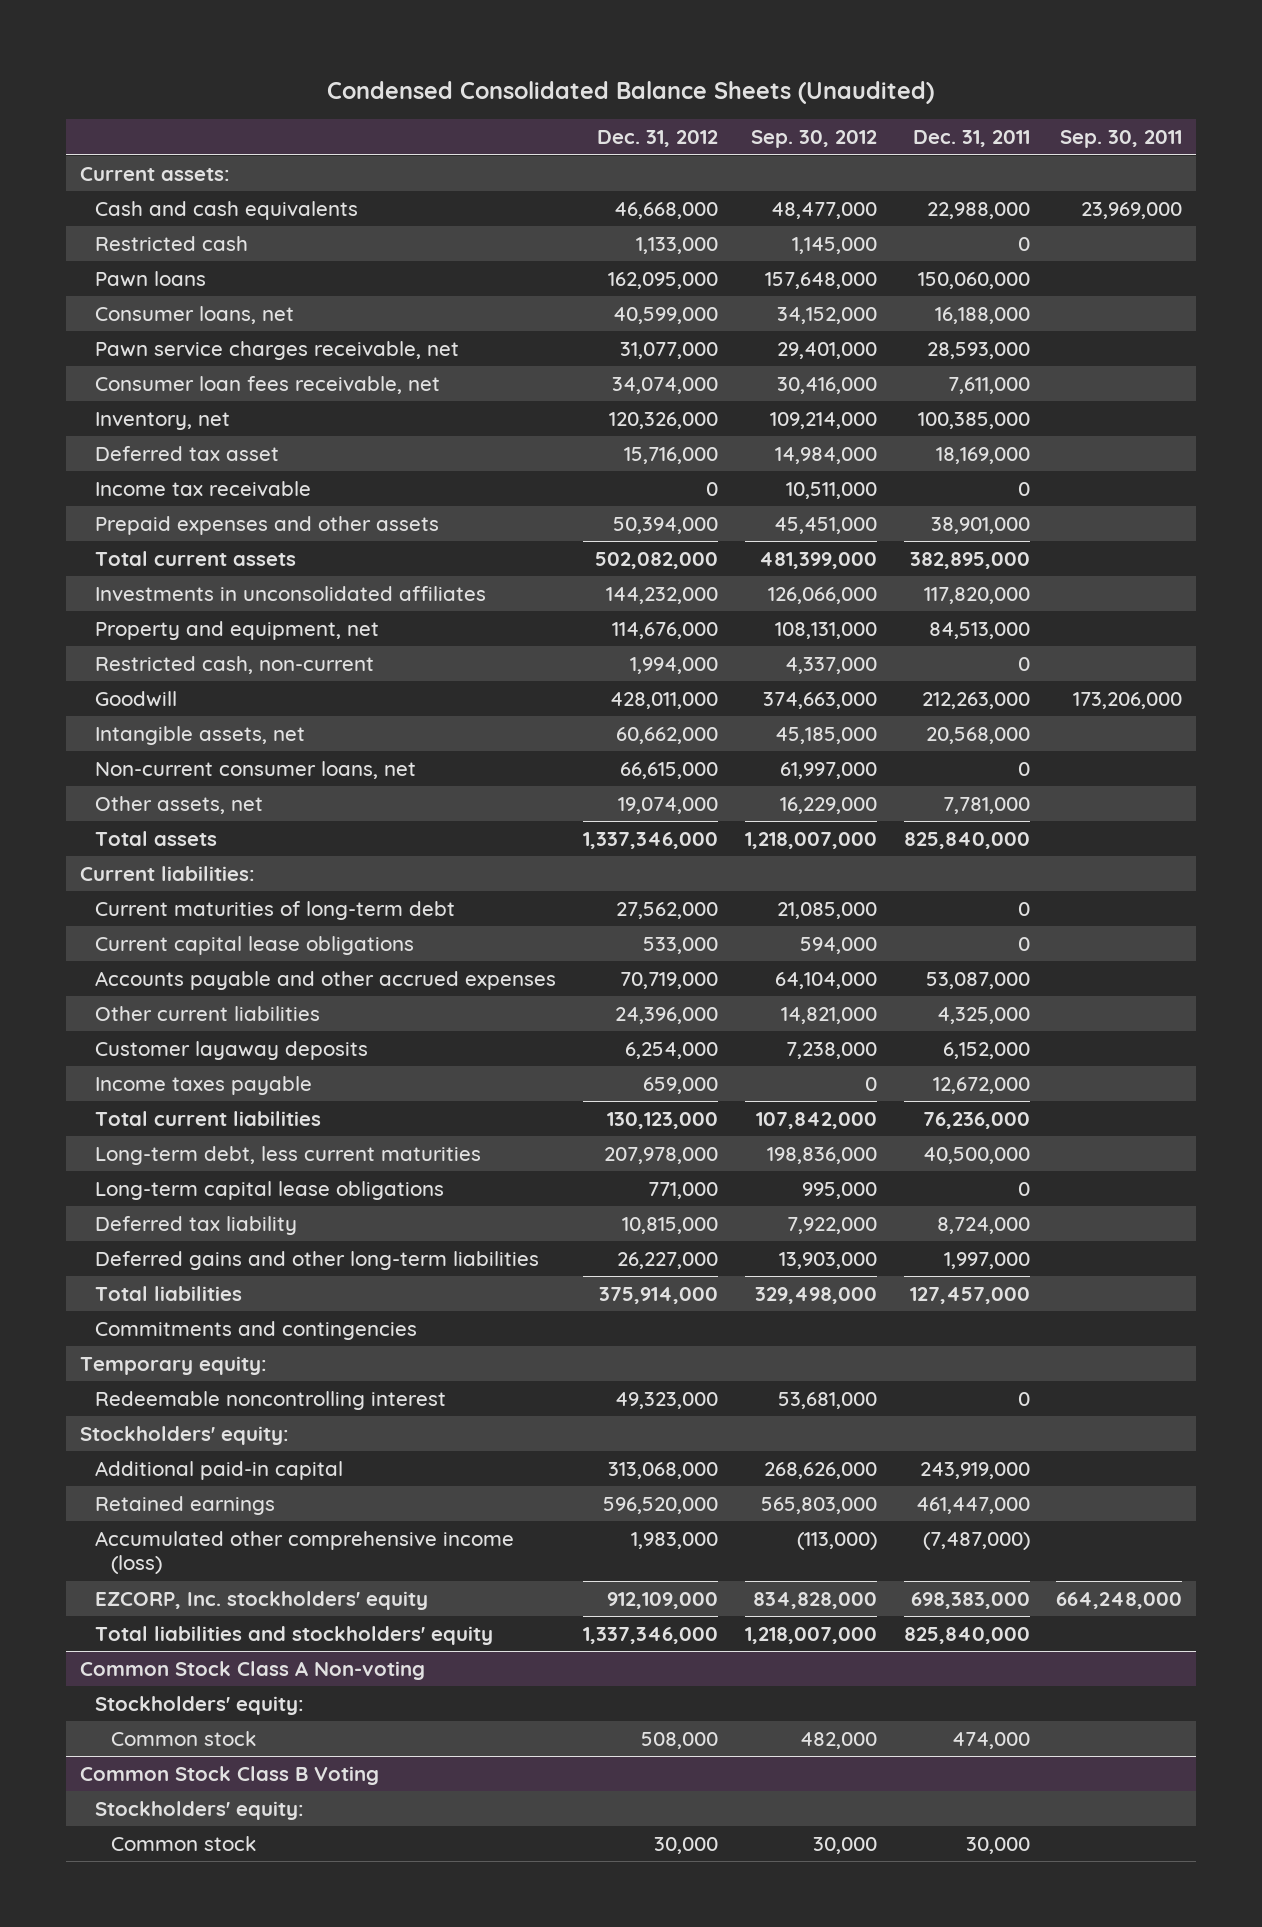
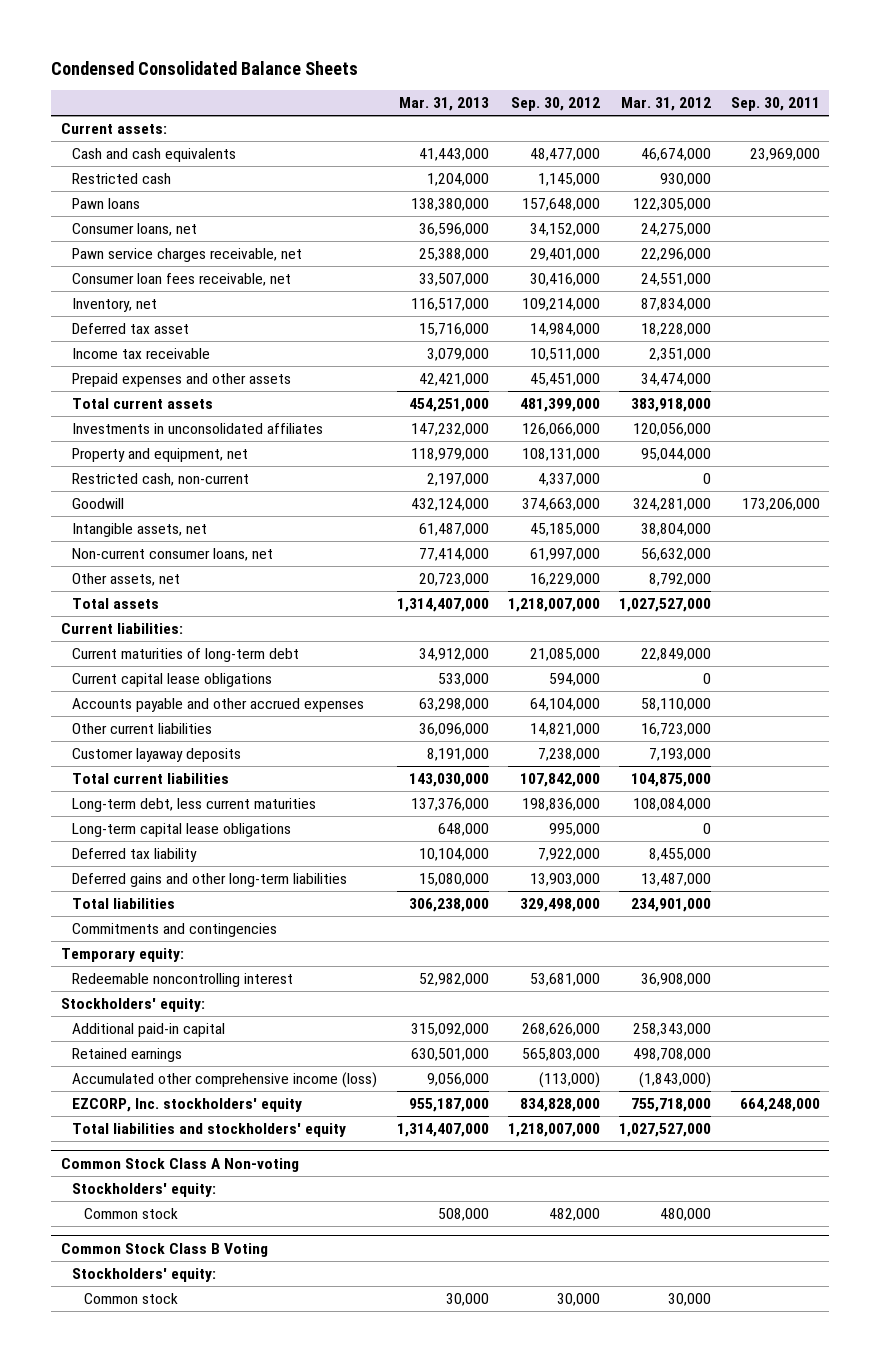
[327,80,935,104] Condensed Consolidated Balance Sheets (Unaudited) -> [50,60,358,75] Condensed Consolidated Balance Sheets
[597,130,719,148] Dec. 31, 2012 -> none
[912,130,1030,148] Dec. 31, 2011 -> none
none -> [398,97,489,112] Mar. 31, 2013
none -> [621,97,712,112] Mar. 31, 2012
[95,1076,313,1096] Income taxes payable -> none

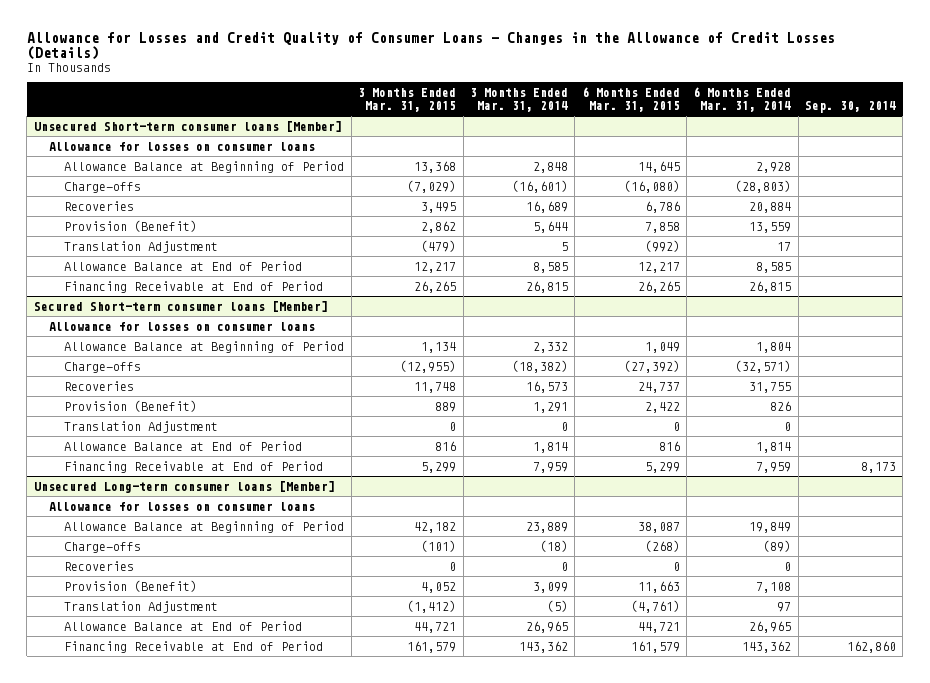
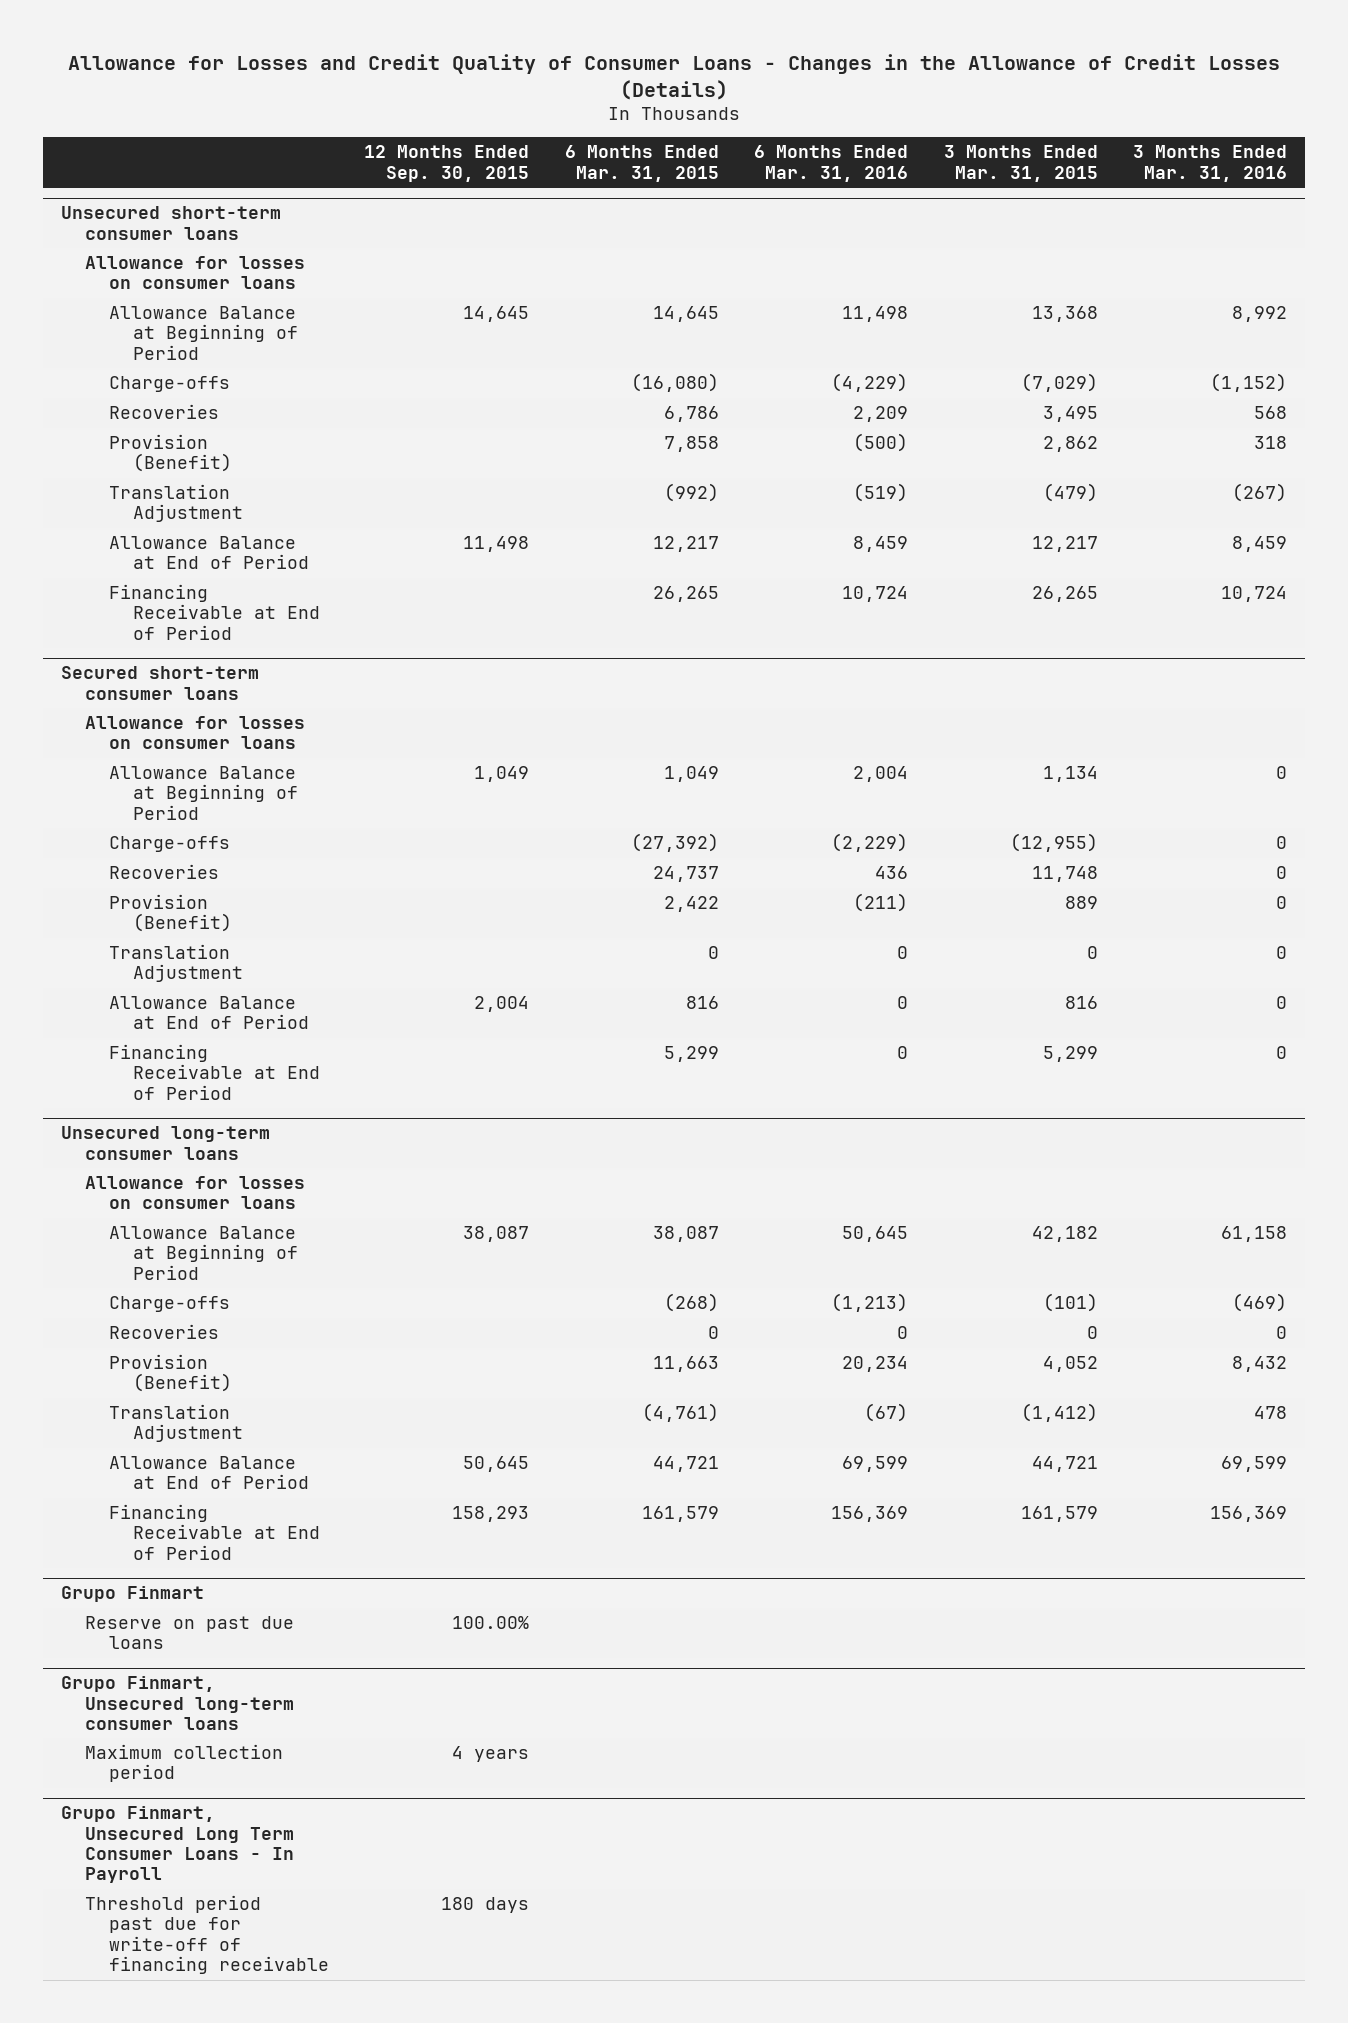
[469,87,568,113] 3 Months Ended Mar. 31, 2014 -> none
[693,86,792,113] 6 Months Ended Mar. 31, 2014 -> none
[805,101,897,114] Sep. 30, 2014 -> none
none -> [364,145,530,182] 12 Months Ended Sep. 30, 2015
none -> [754,145,909,182] 6 Months Ended Mar. 31, 2016
none -> [1133,145,1288,182] 3 Months Ended Mar. 31, 2016
[33,120,342,132] Unsecured Short-term consumer loans [Member] -> [60,206,281,240] Unsecured short-term consumer loans
[33,300,328,312] Secured Short-term consumer loans [Member] -> [60,666,259,700] Secured short-term consumer loans
[33,480,335,493] Unsecured Long-term consumer loans [Member] -> [60,1126,270,1160] Unsecured long-term consumer loans
none -> [60,1586,204,1603] Grupo Finmart
none -> [84,1616,294,1650] Reserve on past due loans
none -> [60,1676,294,1730] Grupo Finmart, Unsecured long-term consumer loans
none -> [84,1744,283,1783] Maximum collection period
none -> [60,1806,294,1884] Grupo Finmart, Unsecured Long Term Consumer Loans - In Payroll
none -> [84,1895,330,1975] Threshold period past due for write-off of financing receivable

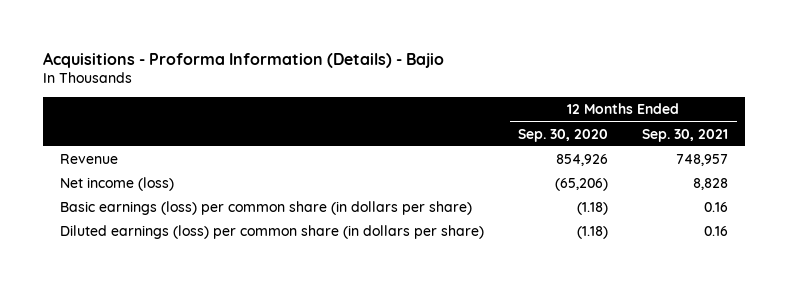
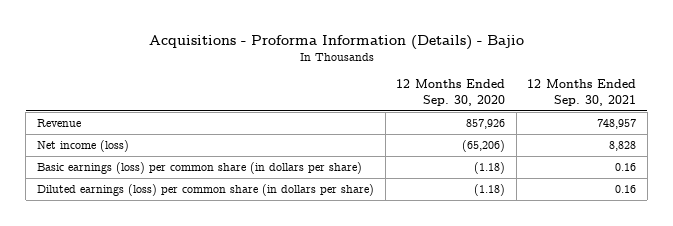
[556,154,609,167] 854,926 -> [466,119,506,130] 857,926

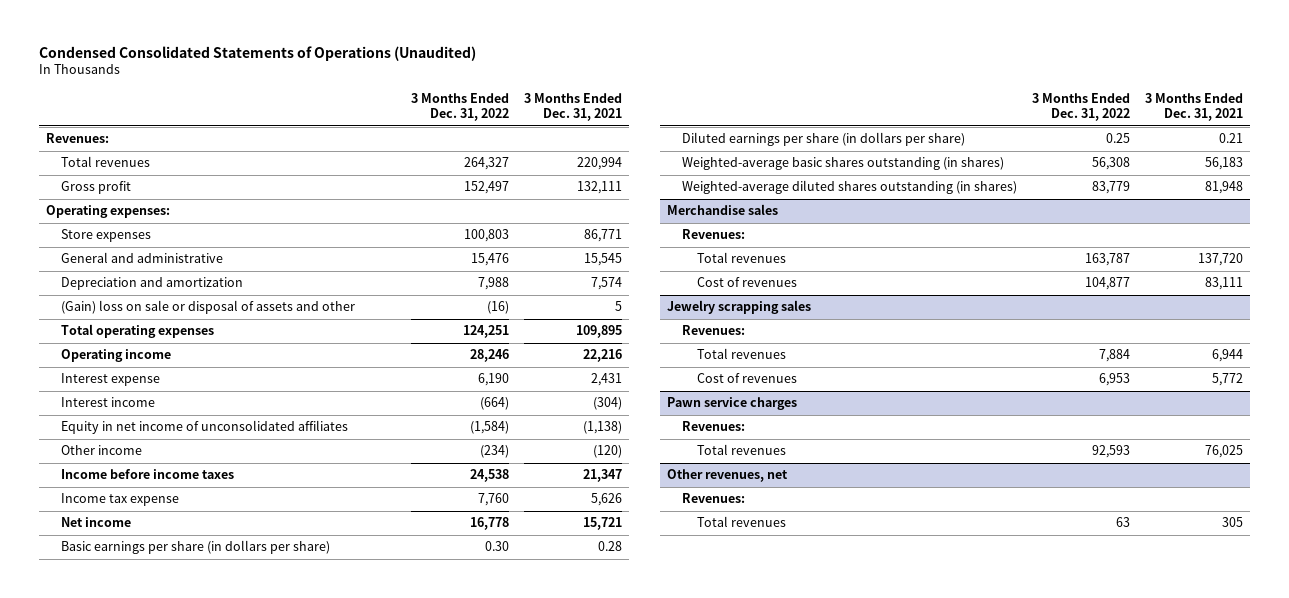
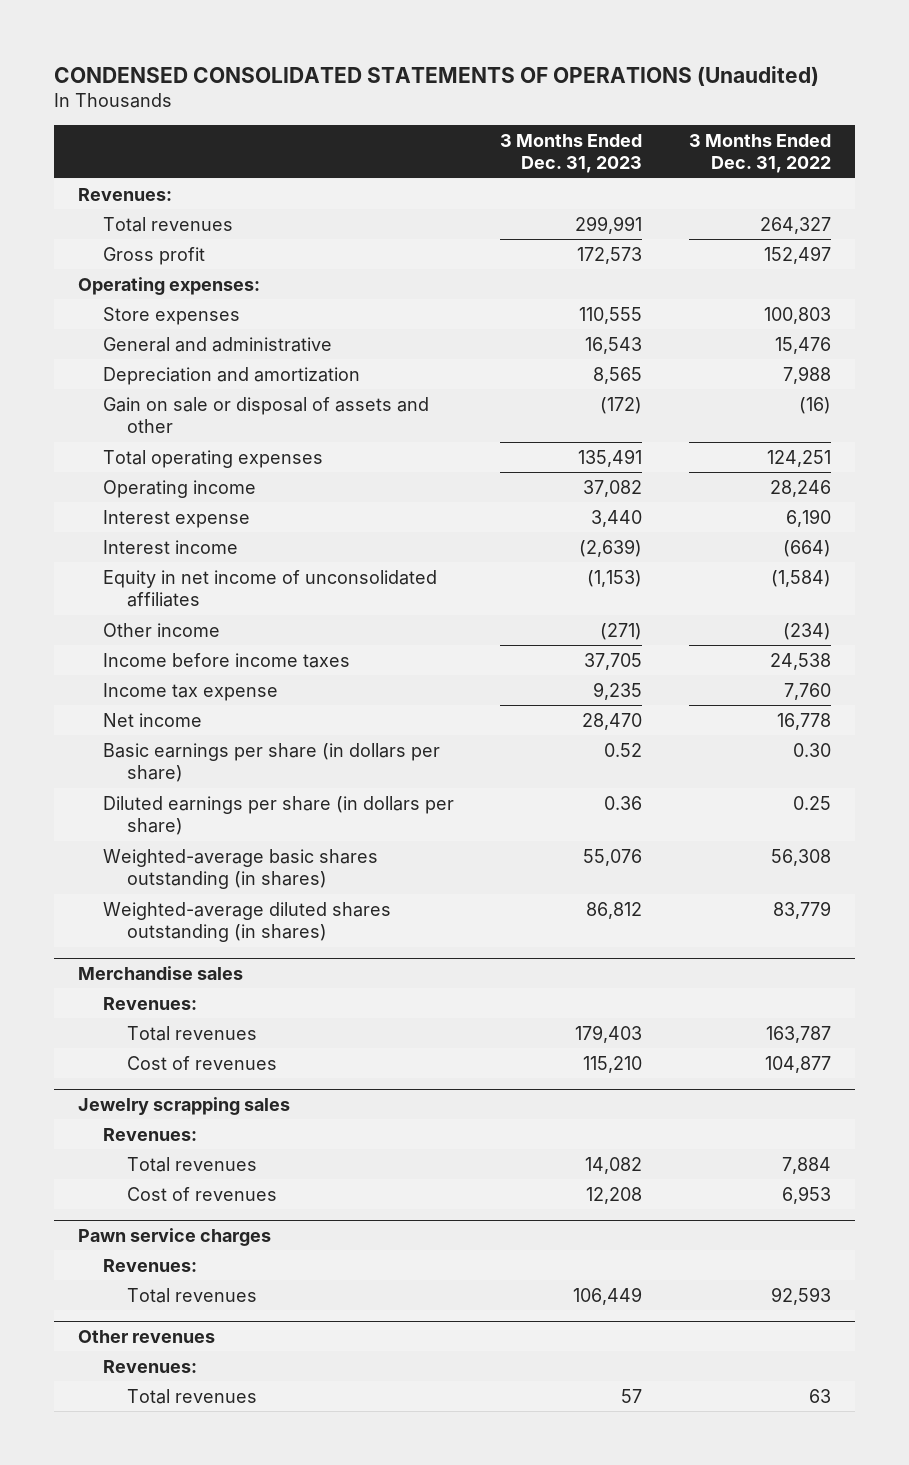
[38,45,476,61] Condensed Consolidated Statements of Operations (Unaudited) -> [54,65,820,86] CONDENSED CONSOLIDATED STATEMENTS OF OPERATIONS (Unaudited)
[523,92,622,122] 3 Months Ended Dec. 31, 2021 -> none
none -> [500,134,643,174] 3 Months Ended Dec. 31, 2023
[61,300,356,315] (Gain) loss on sale or disposal of assets and other -> [102,396,429,434] Gain on sale or disposal of assets and other
[667,469,789,483] Other revenues, net -> [77,1329,215,1343] Other revenues

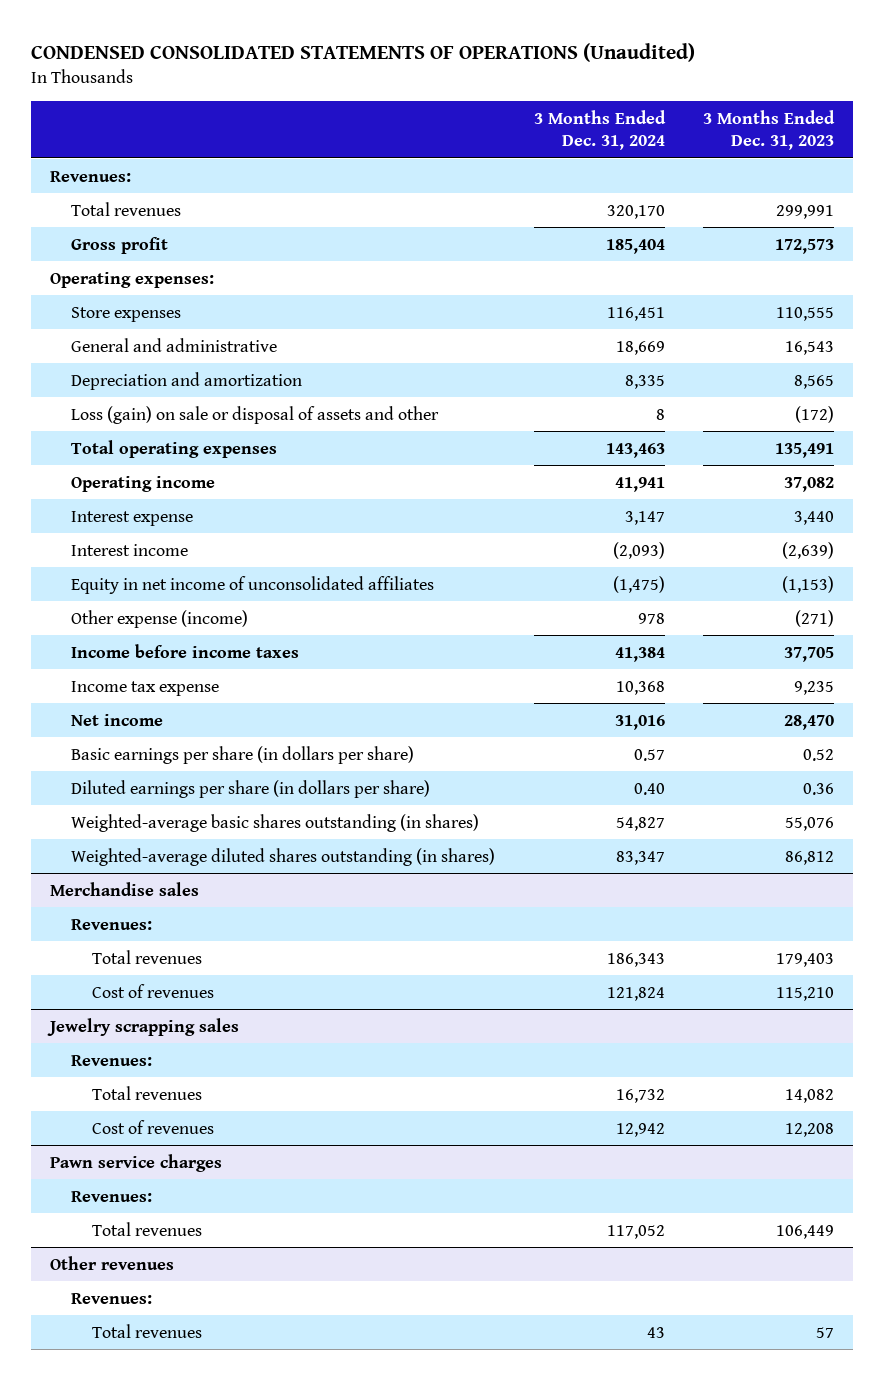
[689,134,832,174] 3 Months Ended Dec. 31, 2022 -> none
none -> [533,110,666,151] 3 Months Ended Dec. 31, 2024
[102,396,429,434] Gain on sale or disposal of assets and other -> [71,405,440,424] Loss (gain) on sale or disposal of assets and other
[102,622,220,637] Other income -> [71,609,249,628] Other expense (income)

